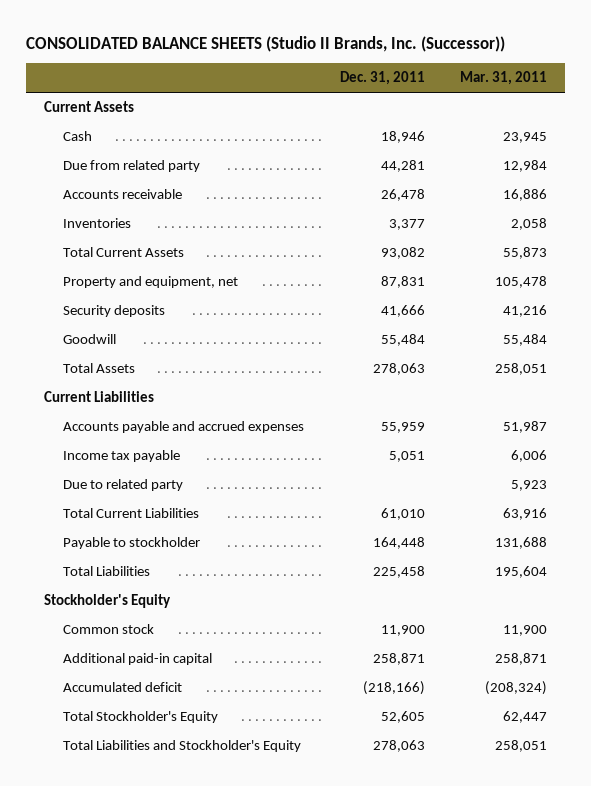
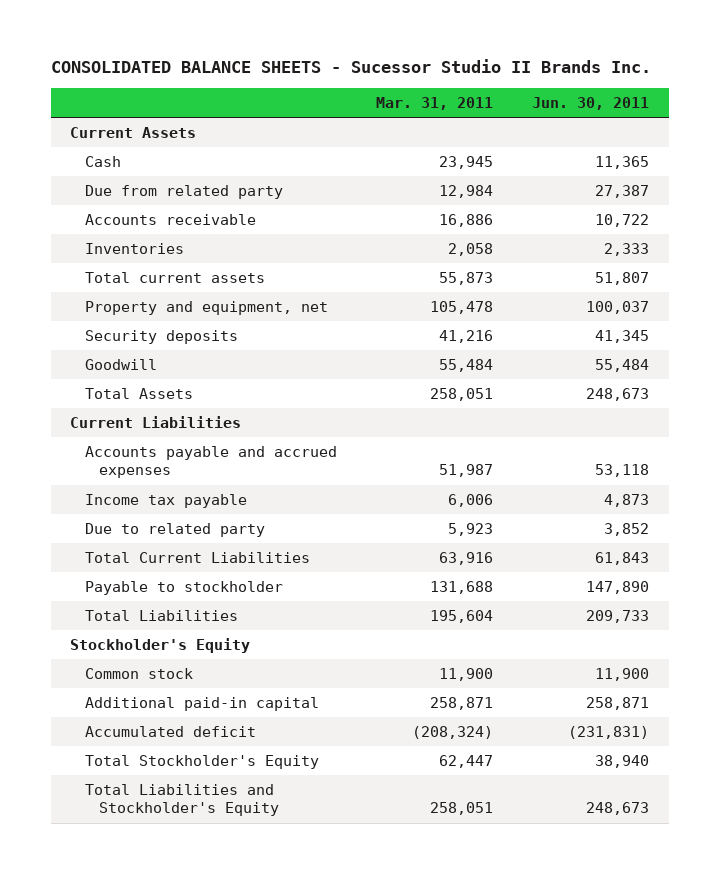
[25,35,505,52] CONSOLIDATED BALANCE SHEETS (Studio II Brands, Inc. (Successor)) -> [50,59,651,74] CONSOLIDATED BALANCE SHEETS - Sucessor Studio II Brands Inc.
[339,71,425,86] Dec. 31, 2011 -> none
none -> [532,96,650,110] Jun. 30, 2011
[63,247,185,258] Total Current Assets -> [84,272,265,284] Total current assets

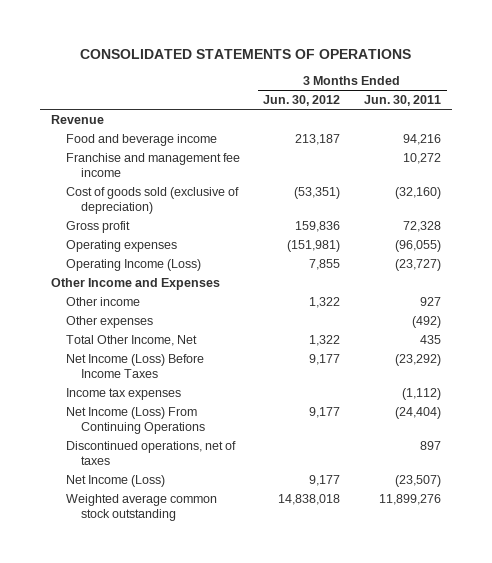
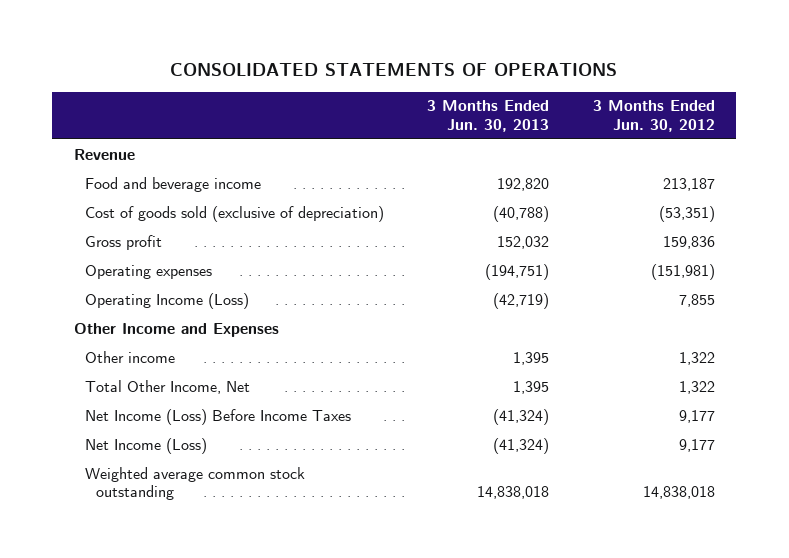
[363,94,441,106] Jun. 30, 2011 -> none
none -> [427,100,550,132] 3 Months Ended Jun. 30, 2013
[66,152,241,178] Franchise and management fee income -> none
[66,315,154,328] Other expenses -> none
[66,387,182,400] Income tax expenses -> none
[66,406,206,435] Net Income (Loss) From Continuing Operations -> none
[66,440,237,466] Discontinued operations, net of taxes -> none

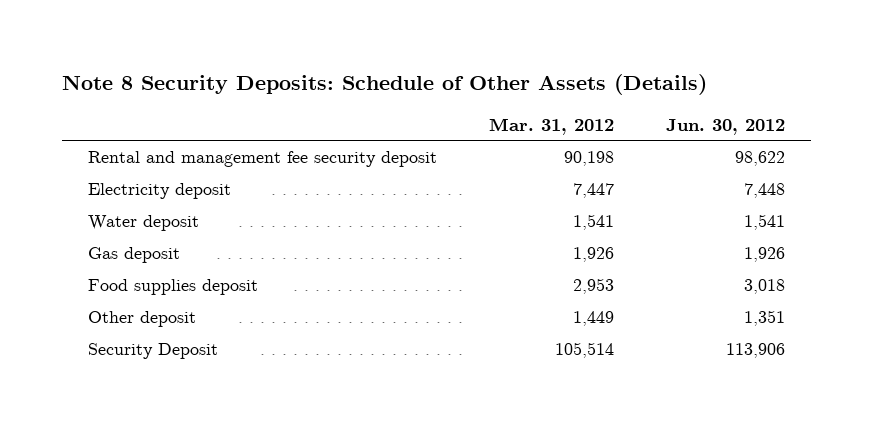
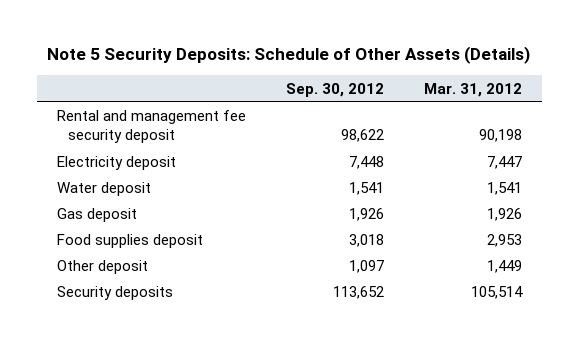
[62,74,708,96] Note 8 Security Deposits: Schedule of Other Assets (Details) -> [47,46,531,65] Note 5 Security Deposits: Schedule of Other Assets (Details)
[666,118,786,135] Jun. 30, 2012 -> none
none -> [285,82,384,97] Sep. 30, 2012
[88,343,219,360] Security Deposit -> [56,285,173,300] Security deposits

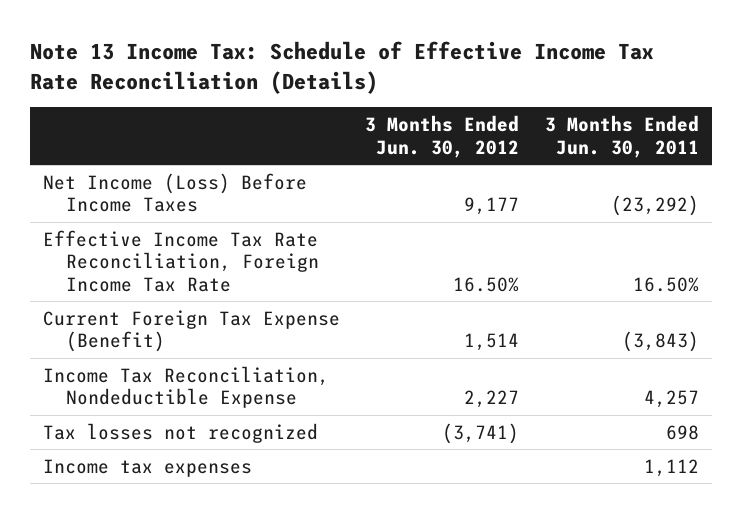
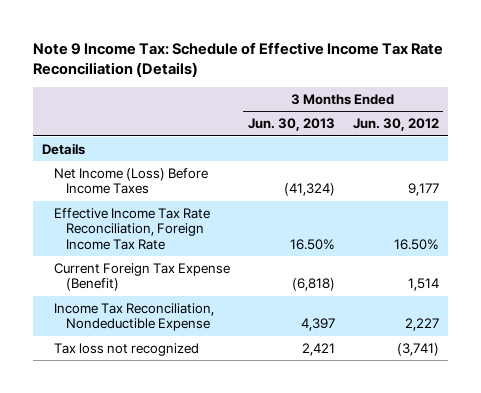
[30,41,655,94] Note 13 Income Tax: Schedule of Effective Income Tax Rate Reconciliation (Details) -> [33,41,444,78] Note 9 Income Tax: Schedule of Effective Income Tax Rate Reconciliation (Details)
[544,115,699,158] 3 Months Ended Jun. 30, 2011 -> none
none -> [247,118,335,132] Jun. 30, 2013
none -> [41,142,85,155] Details
[42,458,252,477] Income tax expenses -> none
[42,422,318,443] Tax losses not recognized -> [53,342,199,356] Tax loss not recognized

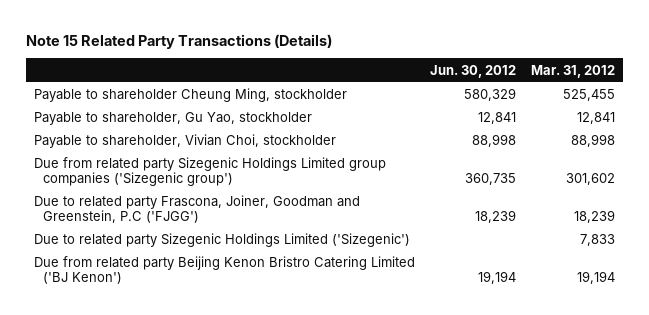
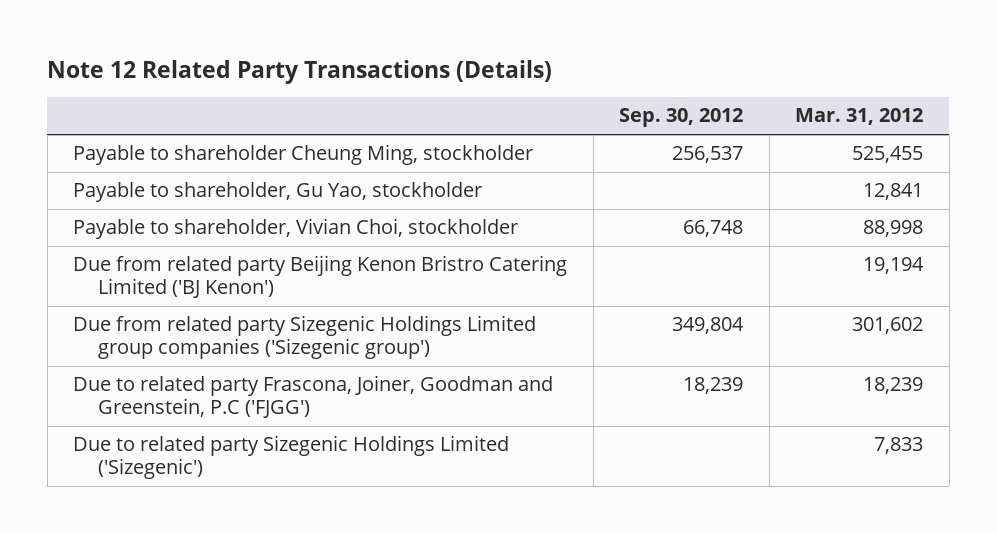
[25,33,332,49] Note 15 Related Party Transactions (Details) -> [47,59,553,84] Note 12 Related Party Transactions (Details)
[429,64,516,78] Jun. 30, 2012 -> none
none -> [619,108,744,128] Sep. 30, 2012
[33,256,415,285] Due from related party Beijing Kenon Bristro Catering Limited ('BJ Kenon') -> [73,255,568,299] Due from related party Beijing Kenon Bristro Catering Limited ('BJ Kenon')

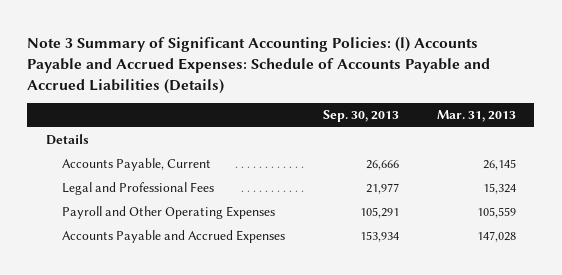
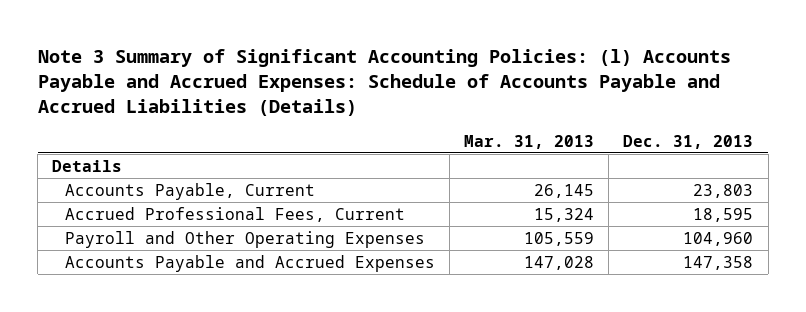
[322,110,399,123] Sep. 30, 2013 -> none
none -> [623,134,754,149] Dec. 31, 2013
[61,182,214,196] Legal and Professional Fees -> [64,206,405,222] Accrued Professional Fees, Current

